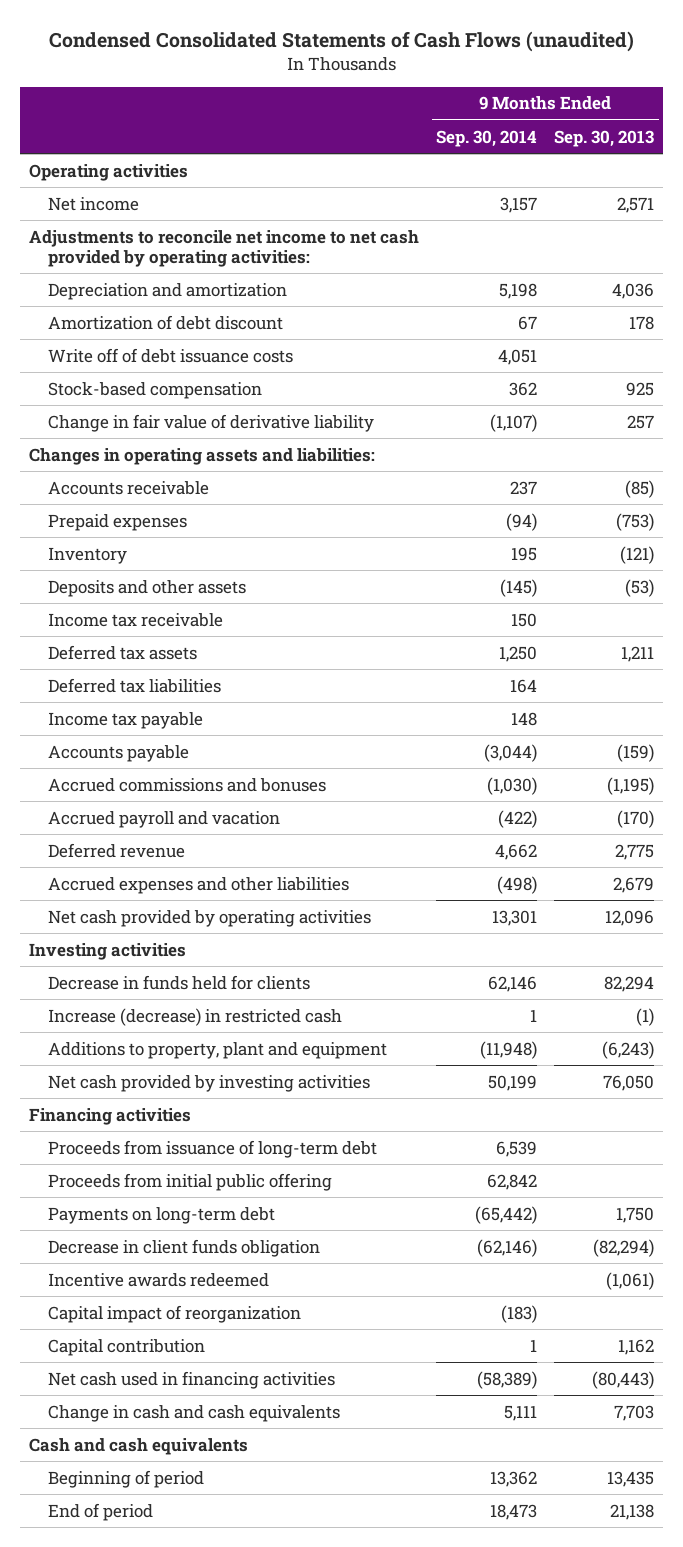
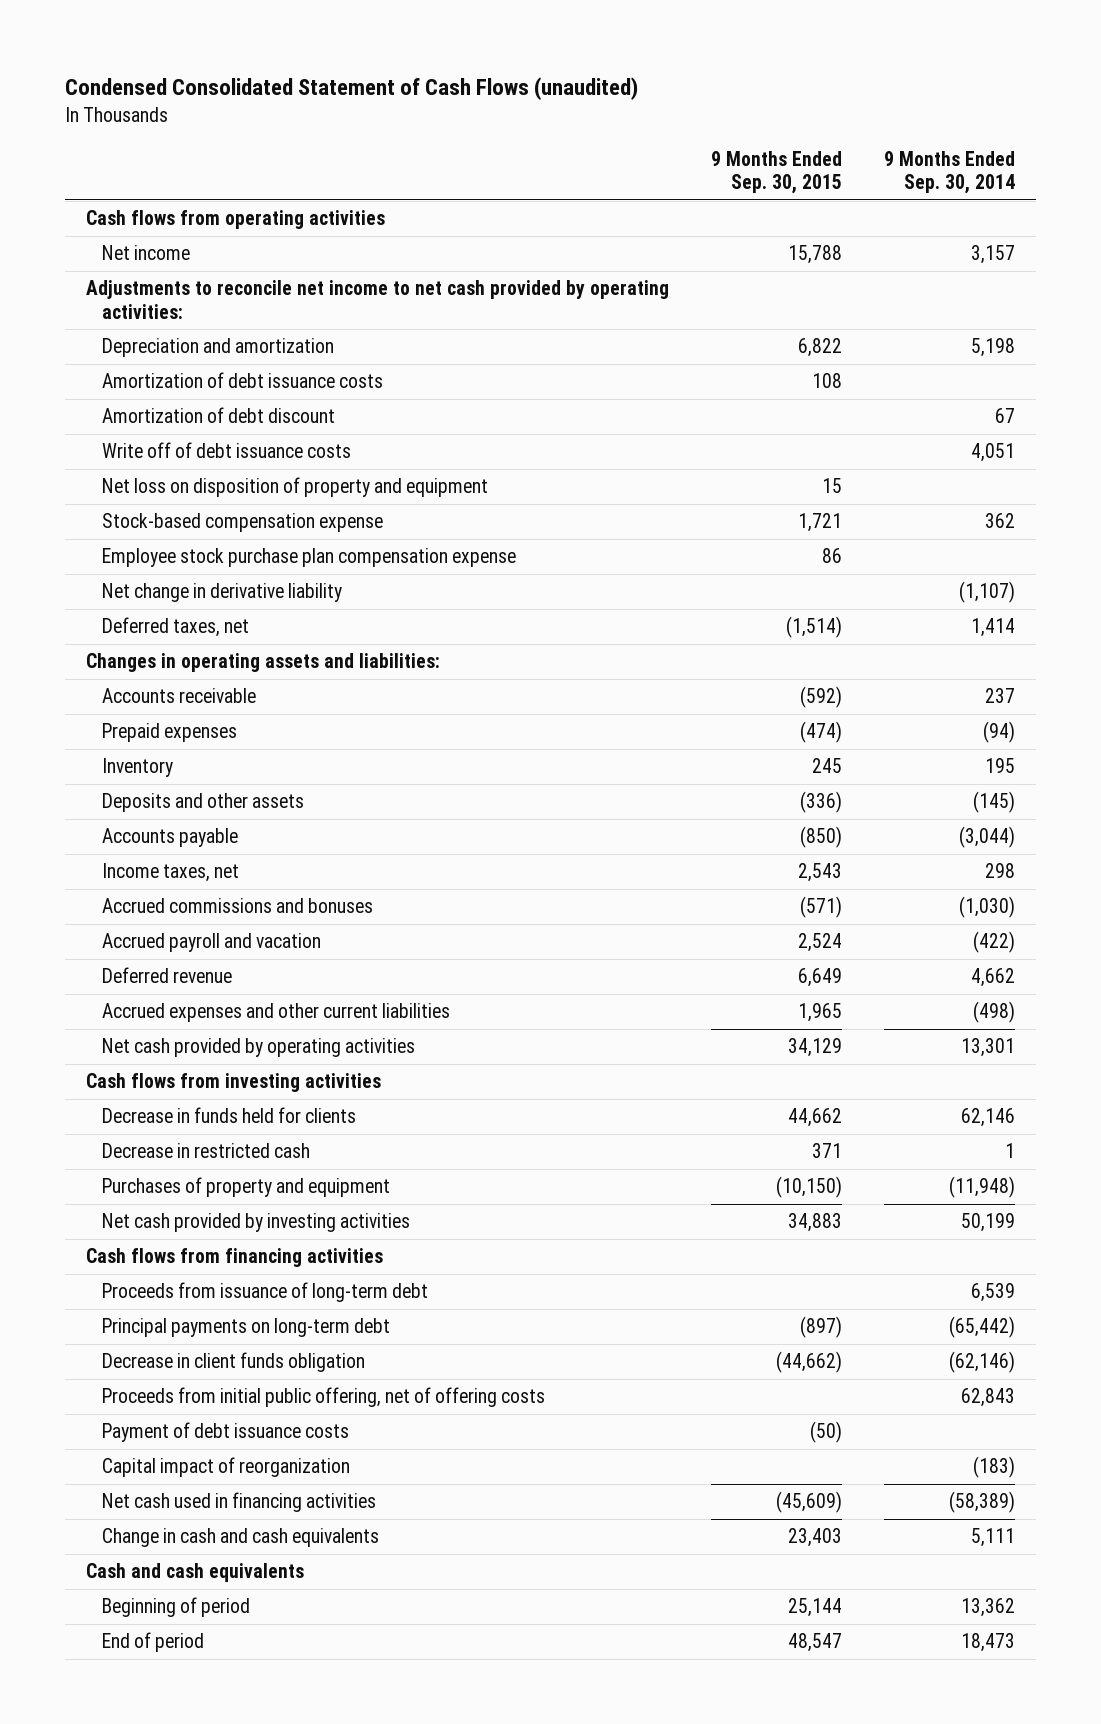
[48,30,634,52] Condensed Consolidated Statements of Cash Flows (unaudited) -> [64,77,638,101] Condensed Consolidated Statement of Cash Flows (unaudited)
[554,129,655,147] Sep. 30, 2013 -> none
none -> [710,151,842,195] 9 Months Ended Sep. 30, 2015
[28,163,188,181] Operating activities -> none
none -> [85,210,385,230] Cash flows from operating activities
none -> [102,372,384,389] Amortization of debt issuance costs
none -> [102,477,489,498] Net loss on disposition of property and equipment
[47,381,262,399] Stock-based compensation -> [102,513,384,533] Stock-based compensation expense
none -> [102,548,517,568] Employee stock purchase plan compensation expense
[47,413,374,432] Change in fair value of derivative liability -> [102,583,343,603] Net change in derivative liability
none -> [102,617,250,638] Deferred taxes, net
[47,612,223,627] Income tax receivable -> none
[47,644,197,660] Deferred tax assets -> none
[47,677,221,693] Deferred tax liabilities -> none
[47,711,203,729] Income tax payable -> none
none -> [102,863,240,883] Income taxes, net
[47,876,349,894] Accrued expenses and other liabilities -> [102,1003,451,1023] Accrued expenses and other current liabilities
[28,942,186,960] Investing activities -> none
none -> [85,1073,381,1093] Cash flows from investing activities
[47,1007,342,1026] Increase (decrease) in restricted cash -> [102,1143,311,1159] Decrease in restricted cash
[47,1041,387,1059] Additions to property, plant and equipment -> [102,1177,391,1198] Purchases of property and equipment
[28,1107,191,1125] Financing activities -> none
none -> [85,1248,383,1268] Cash flows from financing activities
[47,1172,332,1191] Proceeds from initial public offering -> none
[47,1206,275,1224] Payments on long-term debt -> [102,1318,391,1338] Principal payments on long-term debt
[47,1272,269,1287] Incentive awards redeemed -> none
none -> [102,1387,546,1408] Proceeds from initial public offering, net of offering costs
none -> [102,1422,350,1443] Payment of debt issuance costs
[47,1338,205,1356] Capital contribution -> none

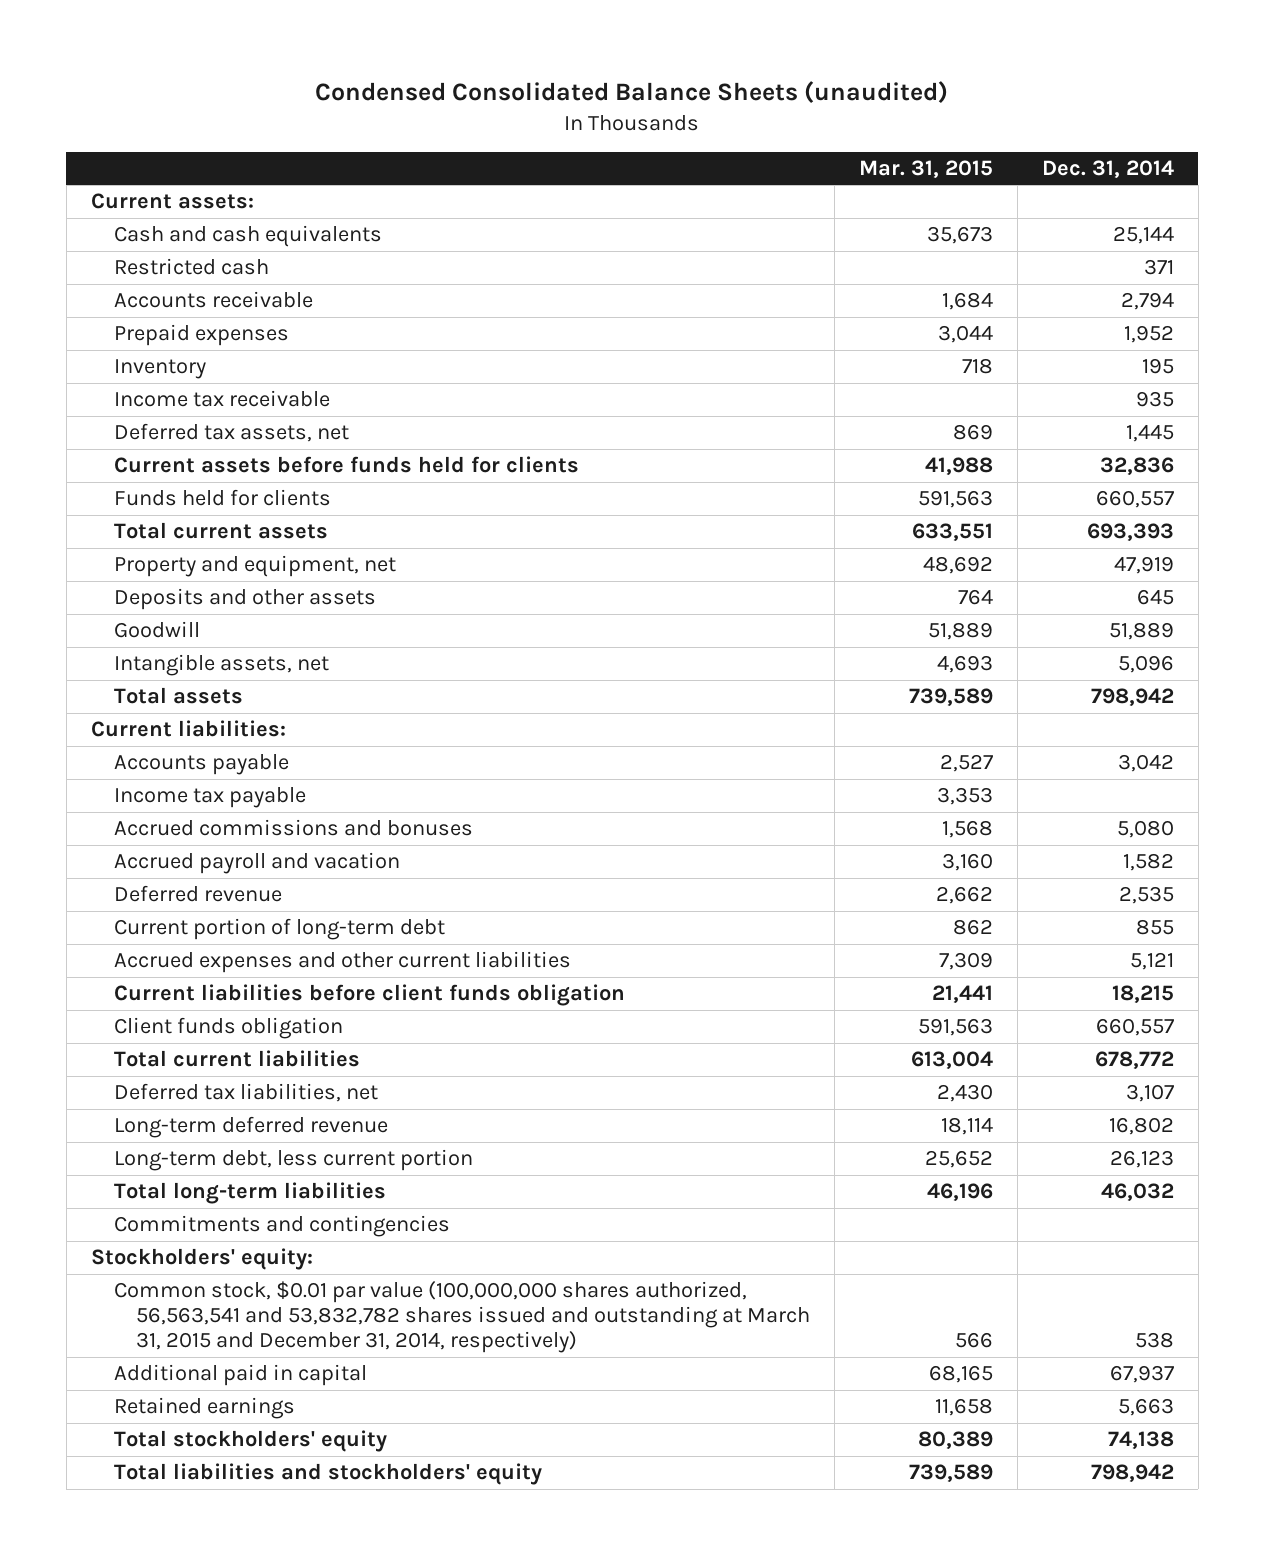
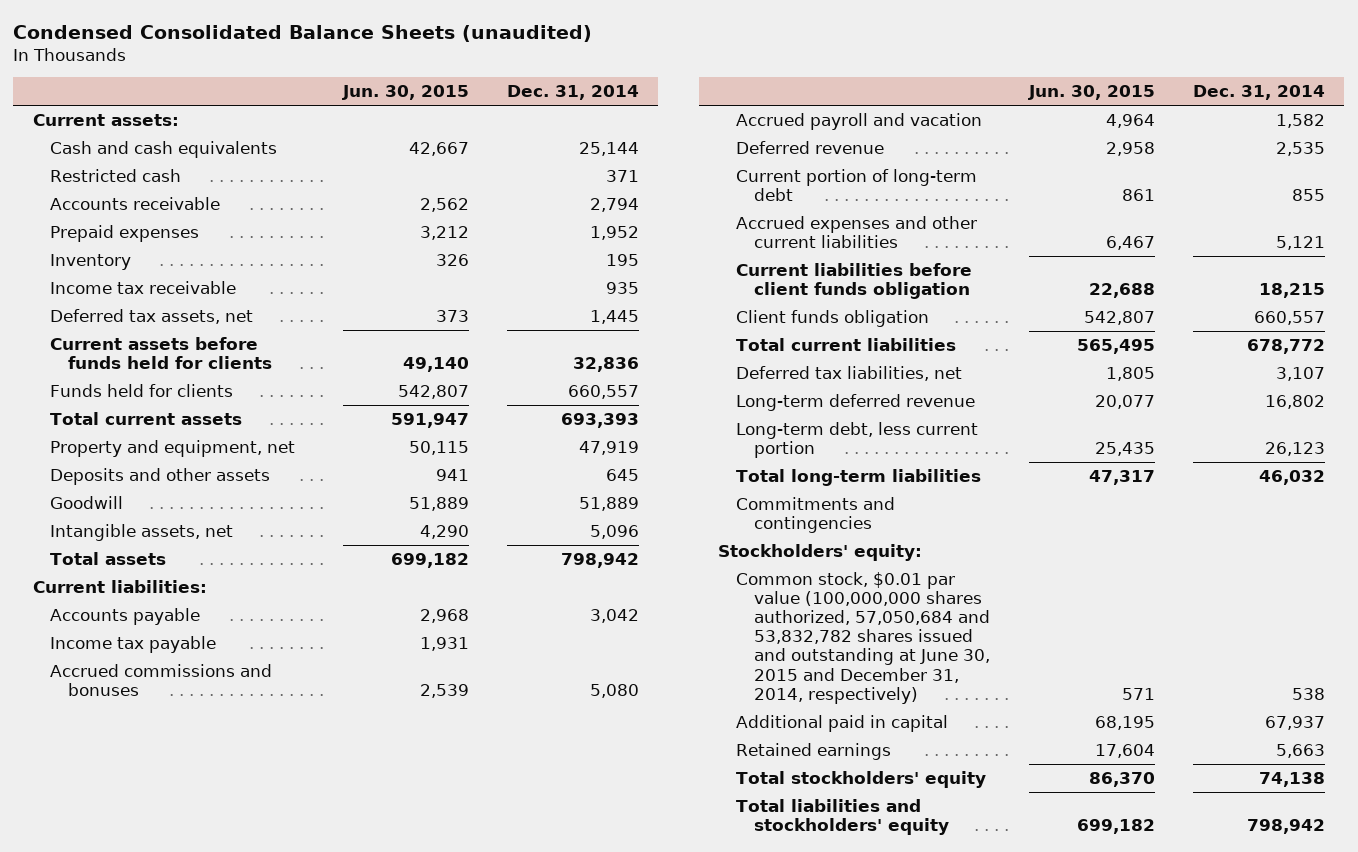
[859,159,994,178] Mar. 31, 2015 -> none
none -> [341,85,469,101] Jun. 30, 2015
[113,1281,811,1354] Common stock, $0.01 par value (100,000,000 shares authorized, 56,563,541 and 53,832,782 shares issued and outstanding at March 31, 2015 and December 31, 2014, respectively) -> [736,571,991,704] Common stock, $0.01 par value (100,000,000 shares authorized, 57,050,684 and 53,832,782 shares issued and outstanding at June 30, 2015 and December 31, 2014, respectively)

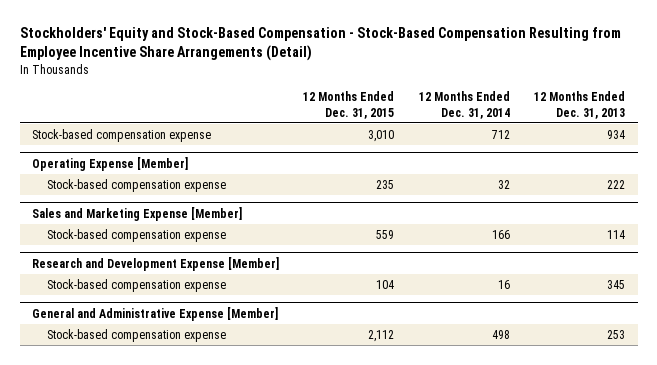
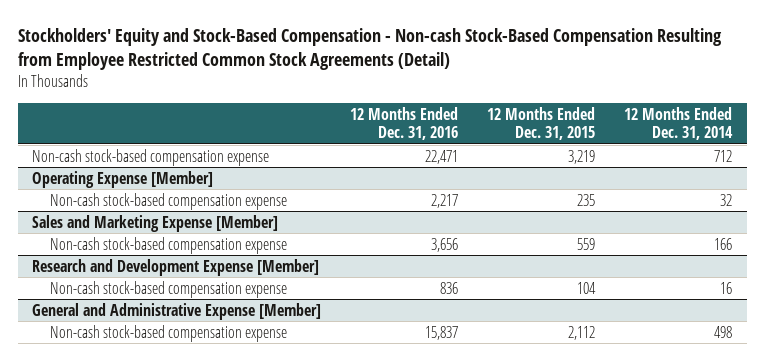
[19,27,621,62] Stockholders' Equity and Stock-Based Compensation - Stock-Based Compensation Resulting from Employee Incentive Share Arrangements (Detail) -> [17,27,722,71] Stockholders' Equity and Stock-Based Compensation - Non-cash Stock-Based Compensation Resulting from Employee Restricted Common Stock Agreements (Detail)
[534,90,626,119] 12 Months Ended Dec. 31, 2013 -> none
none -> [350,106,459,141] 12 Months Ended Dec. 31, 2016
[31,129,211,143] Stock-based compensation expense -> [32,148,270,166] Non-cash stock-based compensation expense
[368,130,395,143] 3,010 -> [568,149,596,164] 3,219
[47,179,227,193] Stock-based compensation expense -> [50,192,288,210] Non-cash stock-based compensation expense
[47,229,227,243] Stock-based compensation expense -> [50,236,288,254] Non-cash stock-based compensation expense
[47,279,227,293] Stock-based compensation expense -> [50,280,288,298] Non-cash stock-based compensation expense
[47,329,227,343] Stock-based compensation expense -> [50,324,288,342] Non-cash stock-based compensation expense

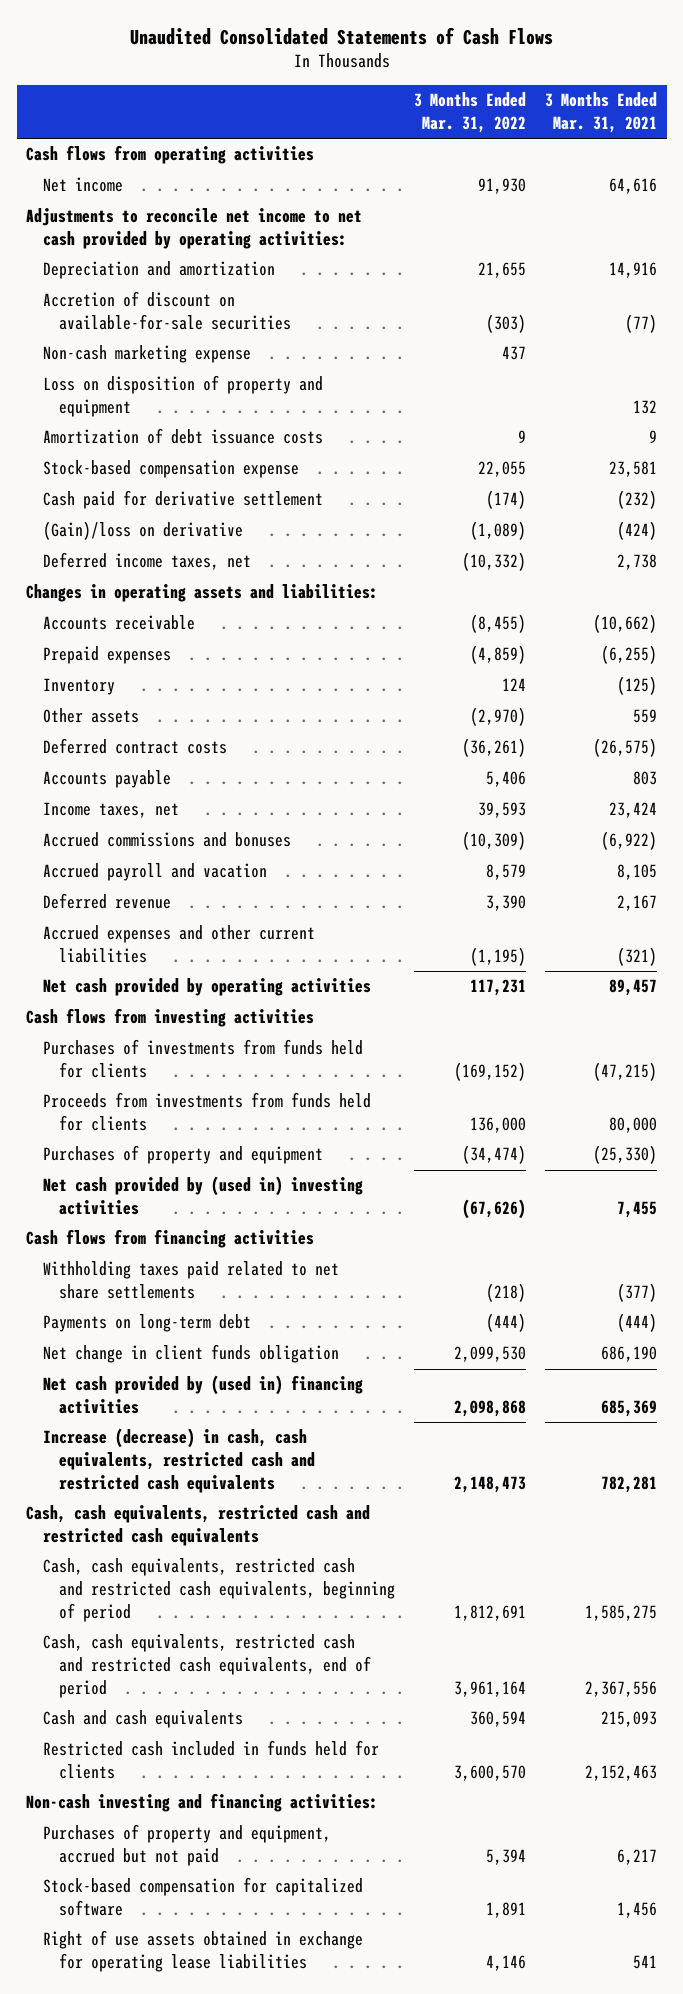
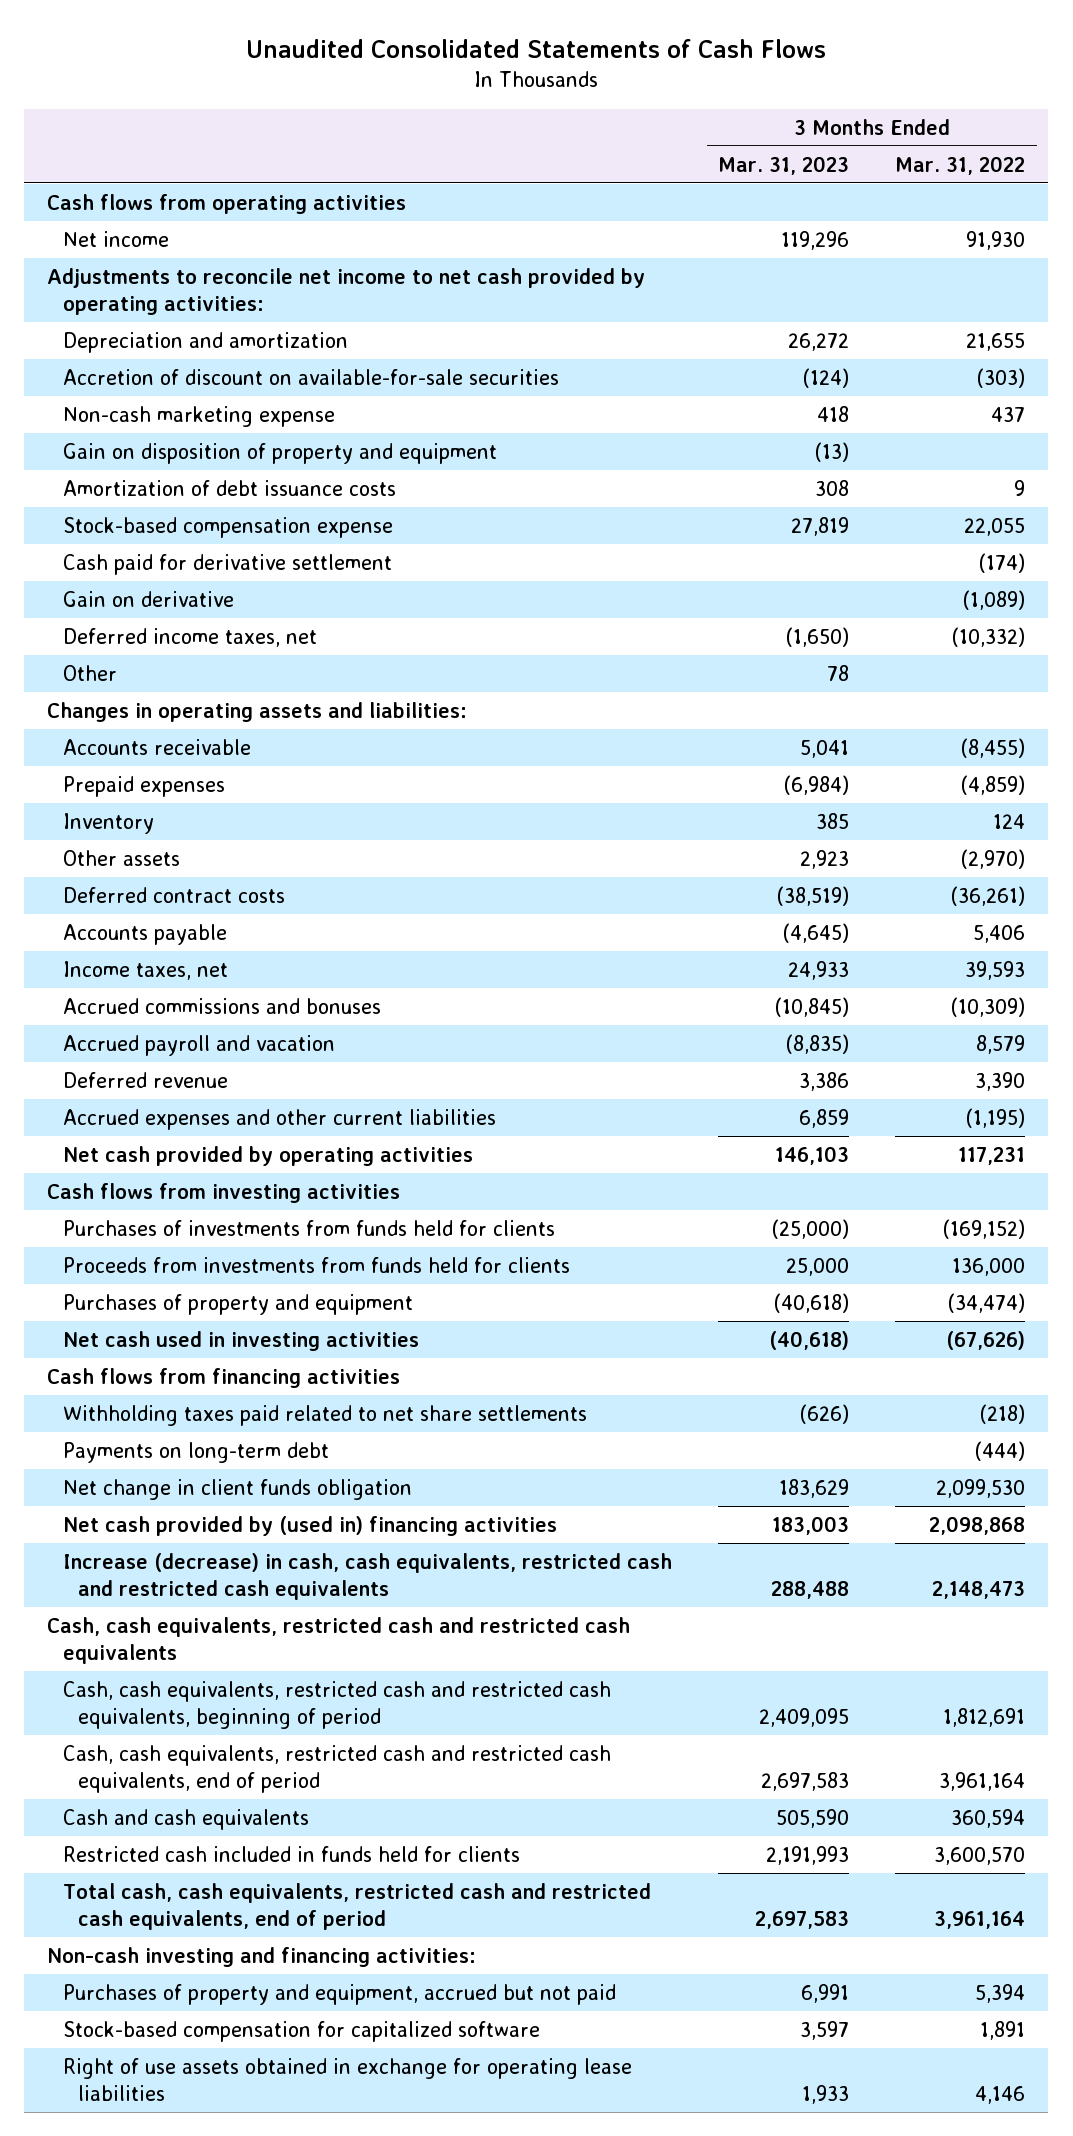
[545,92,658,134] 3 Months Ended Mar. 31, 2021 -> none
none -> [718,155,850,175] Mar. 31, 2023
[42,375,323,417] Loss on disposition of property and equipment -> [62,442,497,464] Gain on disposition of property and equipment
[42,521,243,541] (Gain)/loss on derivative -> [62,590,234,607] Gain on derivative
none -> [62,664,117,681] Other
[42,1176,363,1215] Net cash provided by (used in) investing activities -> [62,1330,419,1351] Net cash used in investing activities
none -> [62,1882,651,1931] Total cash, cash equivalents, restricted cash and restricted cash equivalents, end of period

